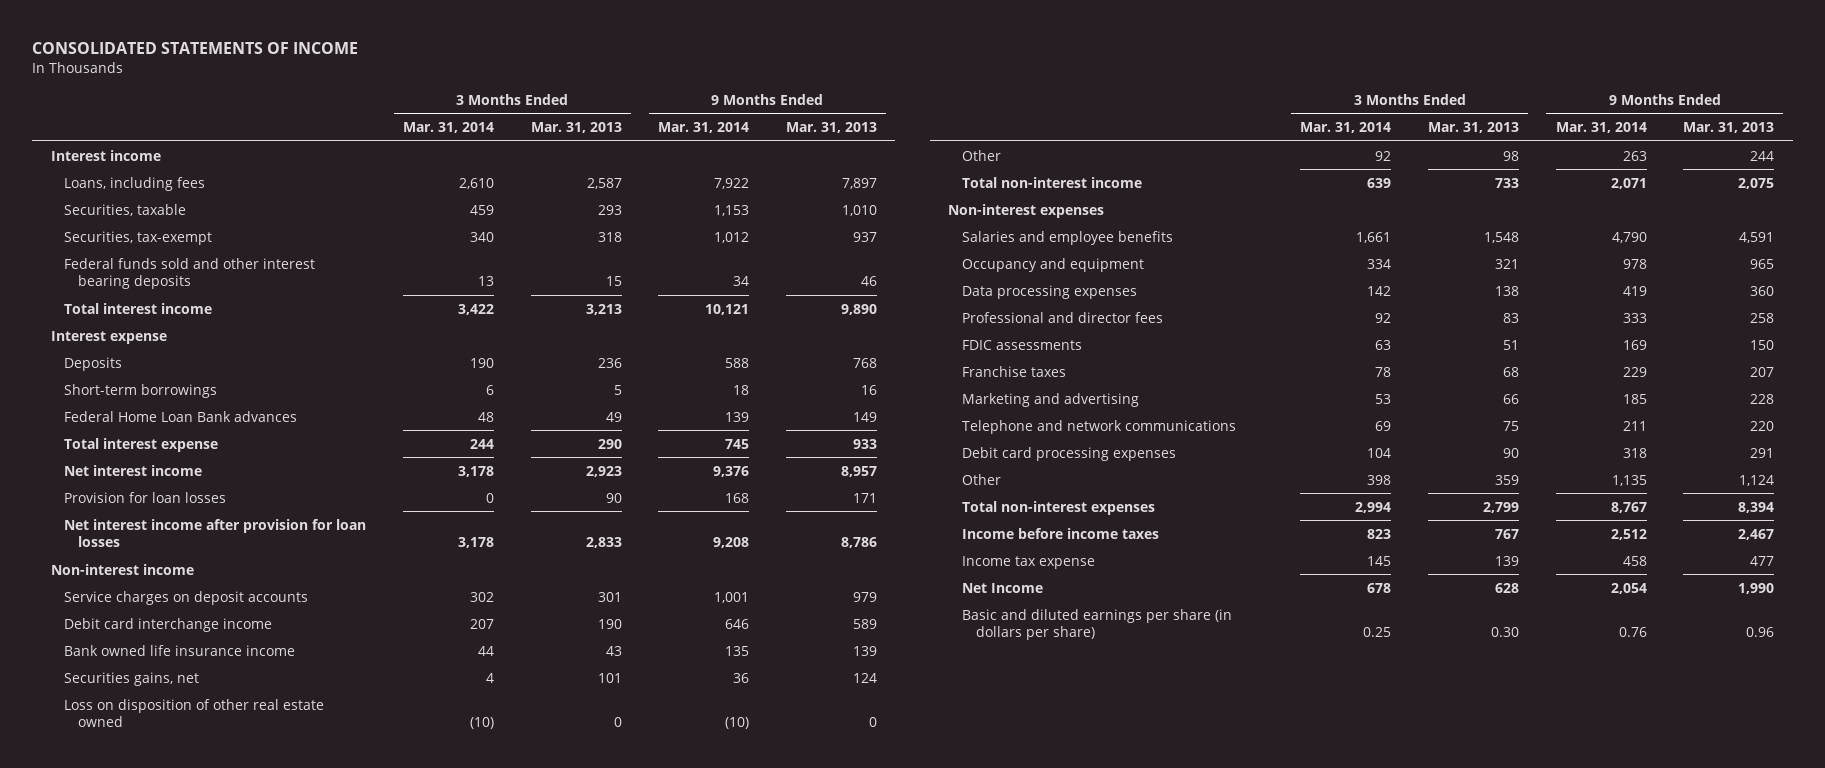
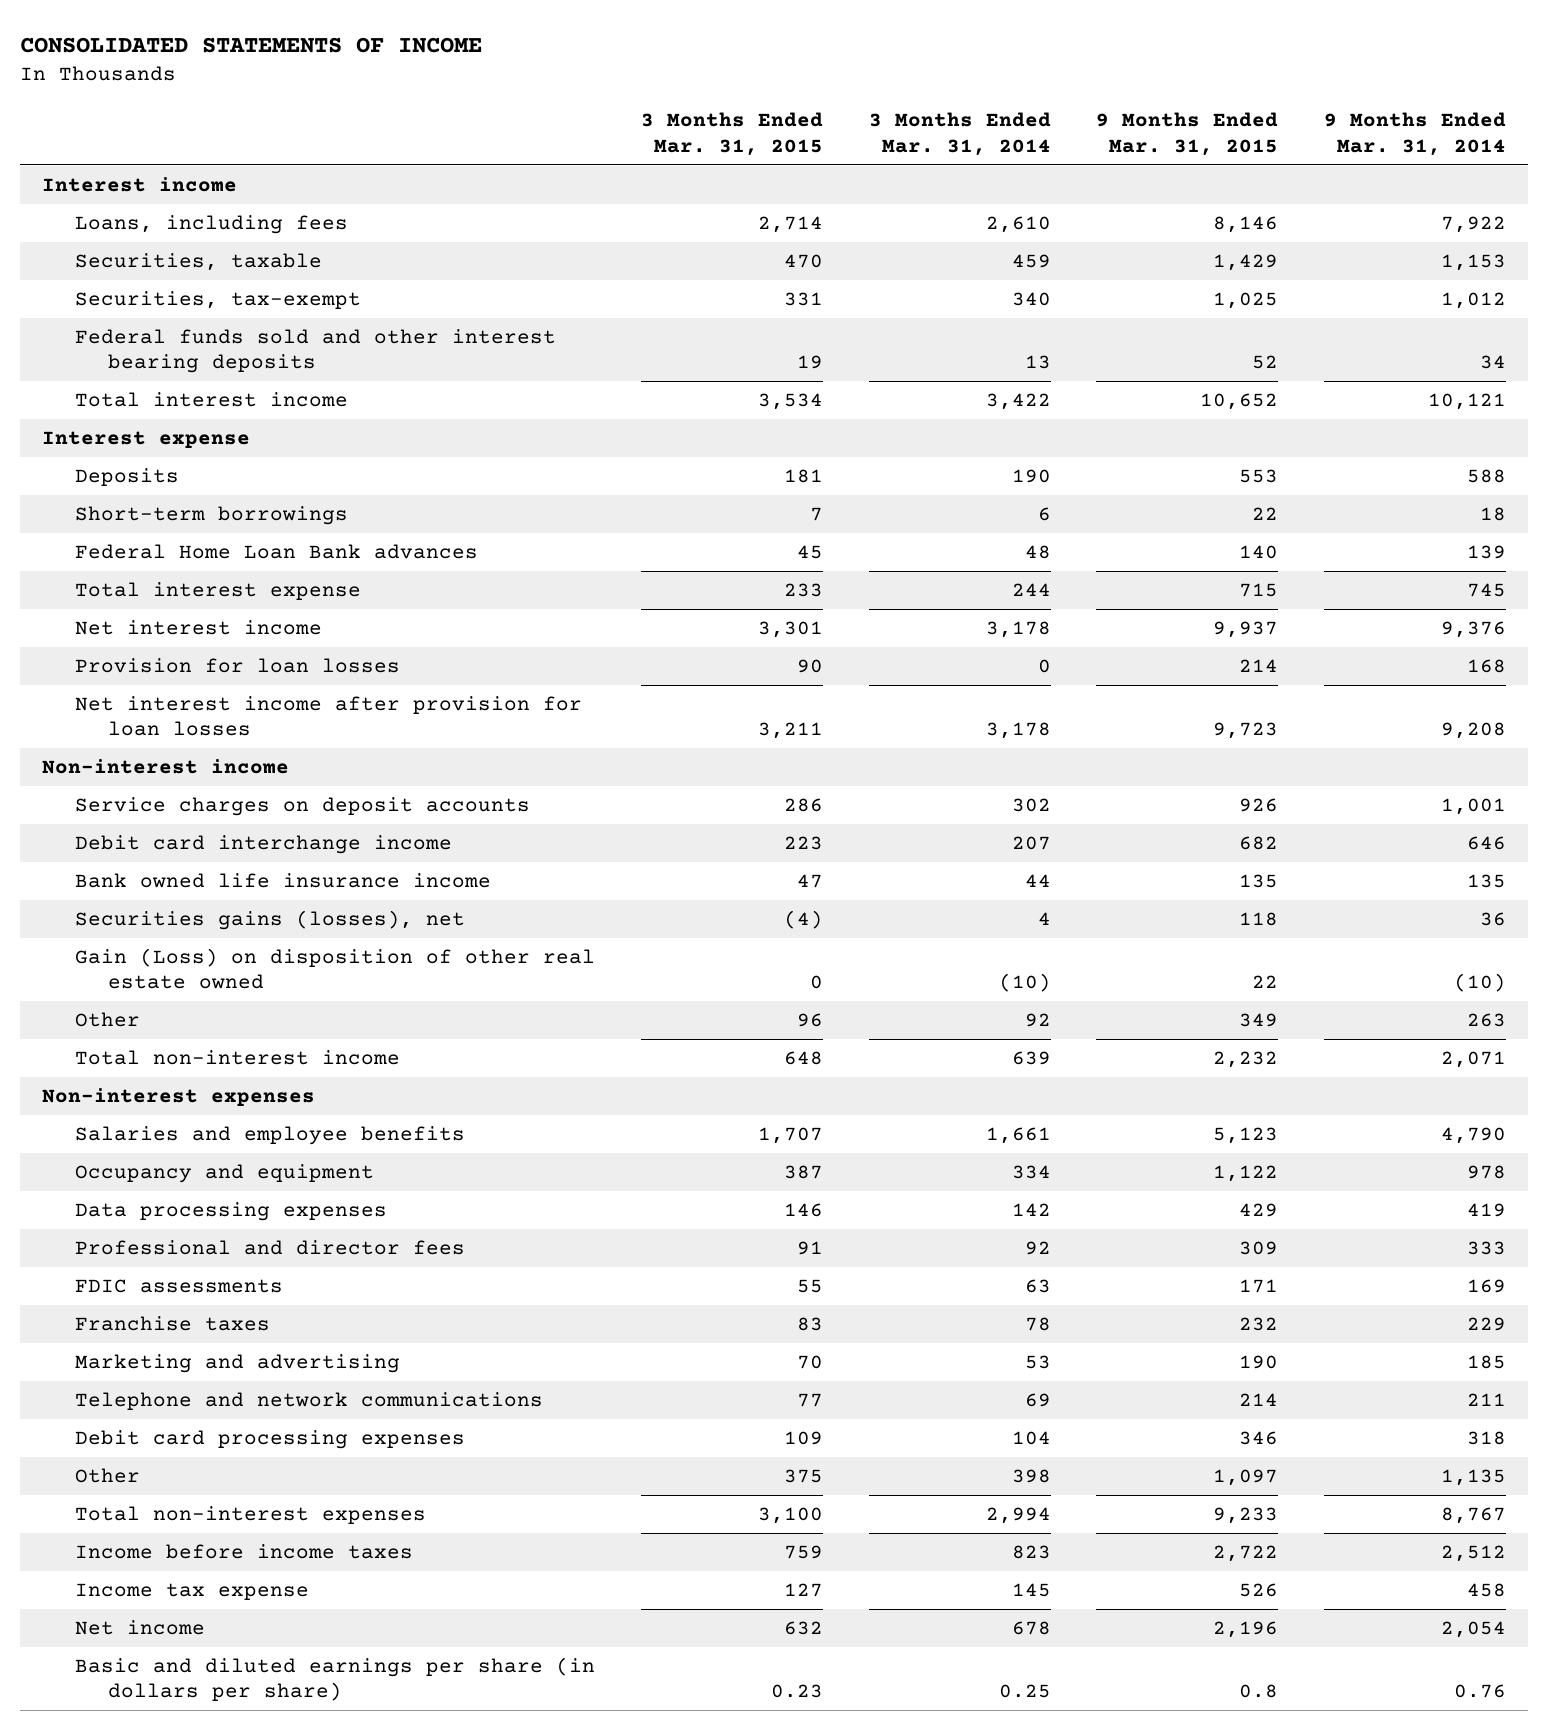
[530,122,622,134] Mar. 31, 2013 -> none
[785,122,877,134] Mar. 31, 2013 -> none
none -> [640,112,823,156] 3 Months Ended Mar. 31, 2015
none -> [1096,112,1279,156] 9 Months Ended Mar. 31, 2015
[64,671,200,686] Securities gains, net -> [75,910,466,931] Securities gains (losses), net
[64,698,325,728] Loss on disposition of other real estate owned -> [75,948,596,990] Gain (Loss) on disposition of other real estate owned
[961,582,1043,593] Net Income -> [75,1620,206,1636] Net income

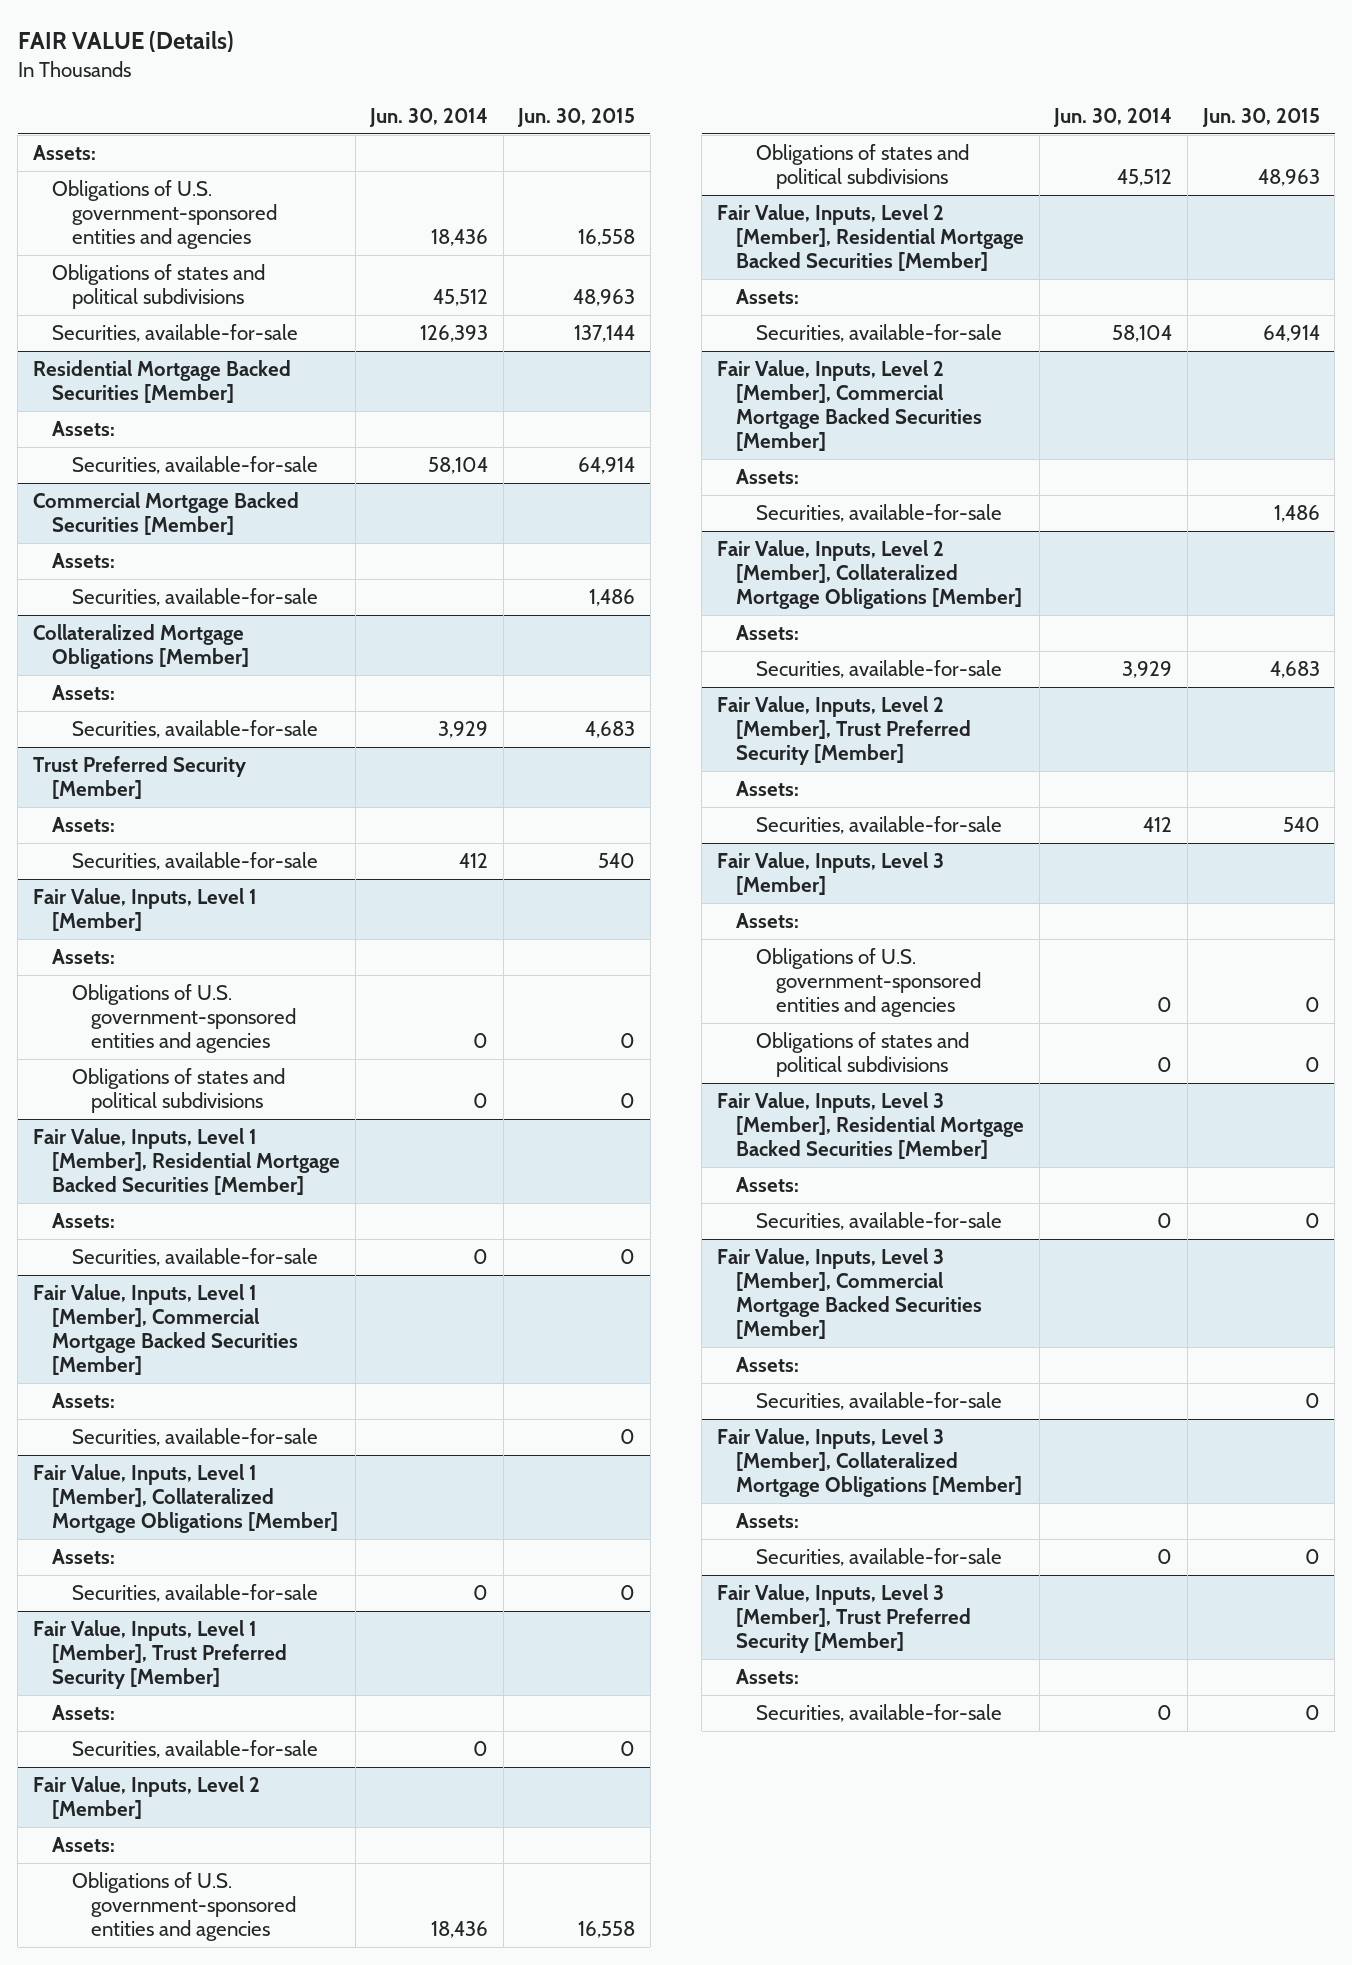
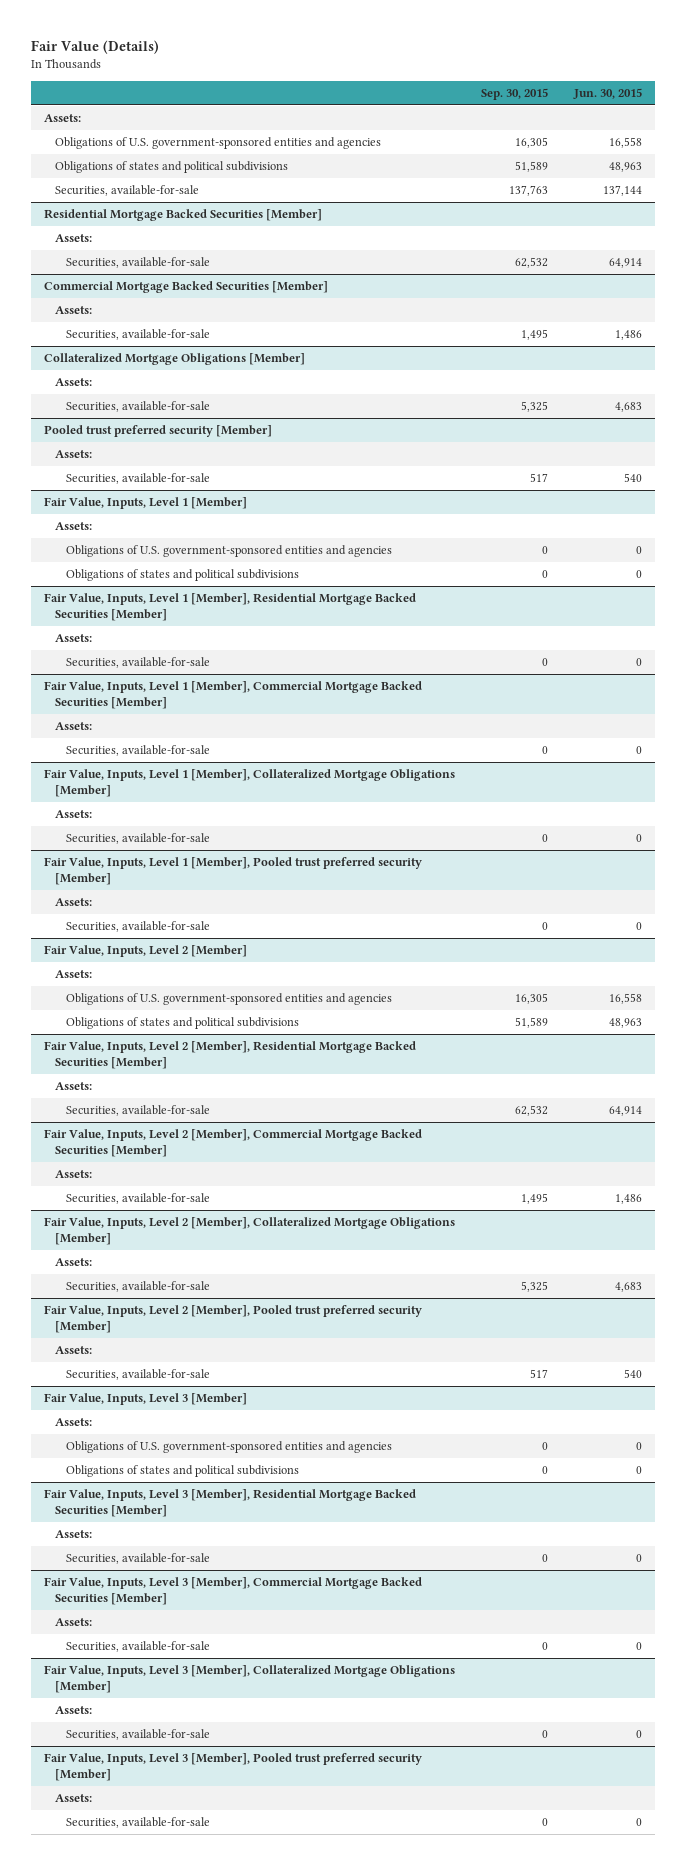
[17,31,234,53] FAIR VALUE (Details) -> [31,39,160,54] Fair Value (Details)
[369,107,489,127] Jun. 30, 2014 -> none
none -> [480,87,548,100] Sep. 30, 2015
[32,756,246,800] Trust Preferred Security [Member] -> [43,425,272,438] Pooled trust preferred security [Member]
[32,1620,288,1690] Fair Value, Inputs, Level 1 [Member], Trust Preferred Security [Member] -> [43,857,422,885] Fair Value, Inputs, Level 1 [Member], Pooled trust preferred security [Member]
[716,696,972,766] Fair Value, Inputs, Level 2 [Member], Trust Preferred Security [Member] -> [43,1305,422,1333] Fair Value, Inputs, Level 2 [Member], Pooled trust preferred security [Member]
[716,1584,972,1654] Fair Value, Inputs, Level 3 [Member], Trust Preferred Security [Member] -> [43,1753,422,1781] Fair Value, Inputs, Level 3 [Member], Pooled trust preferred security [Member]

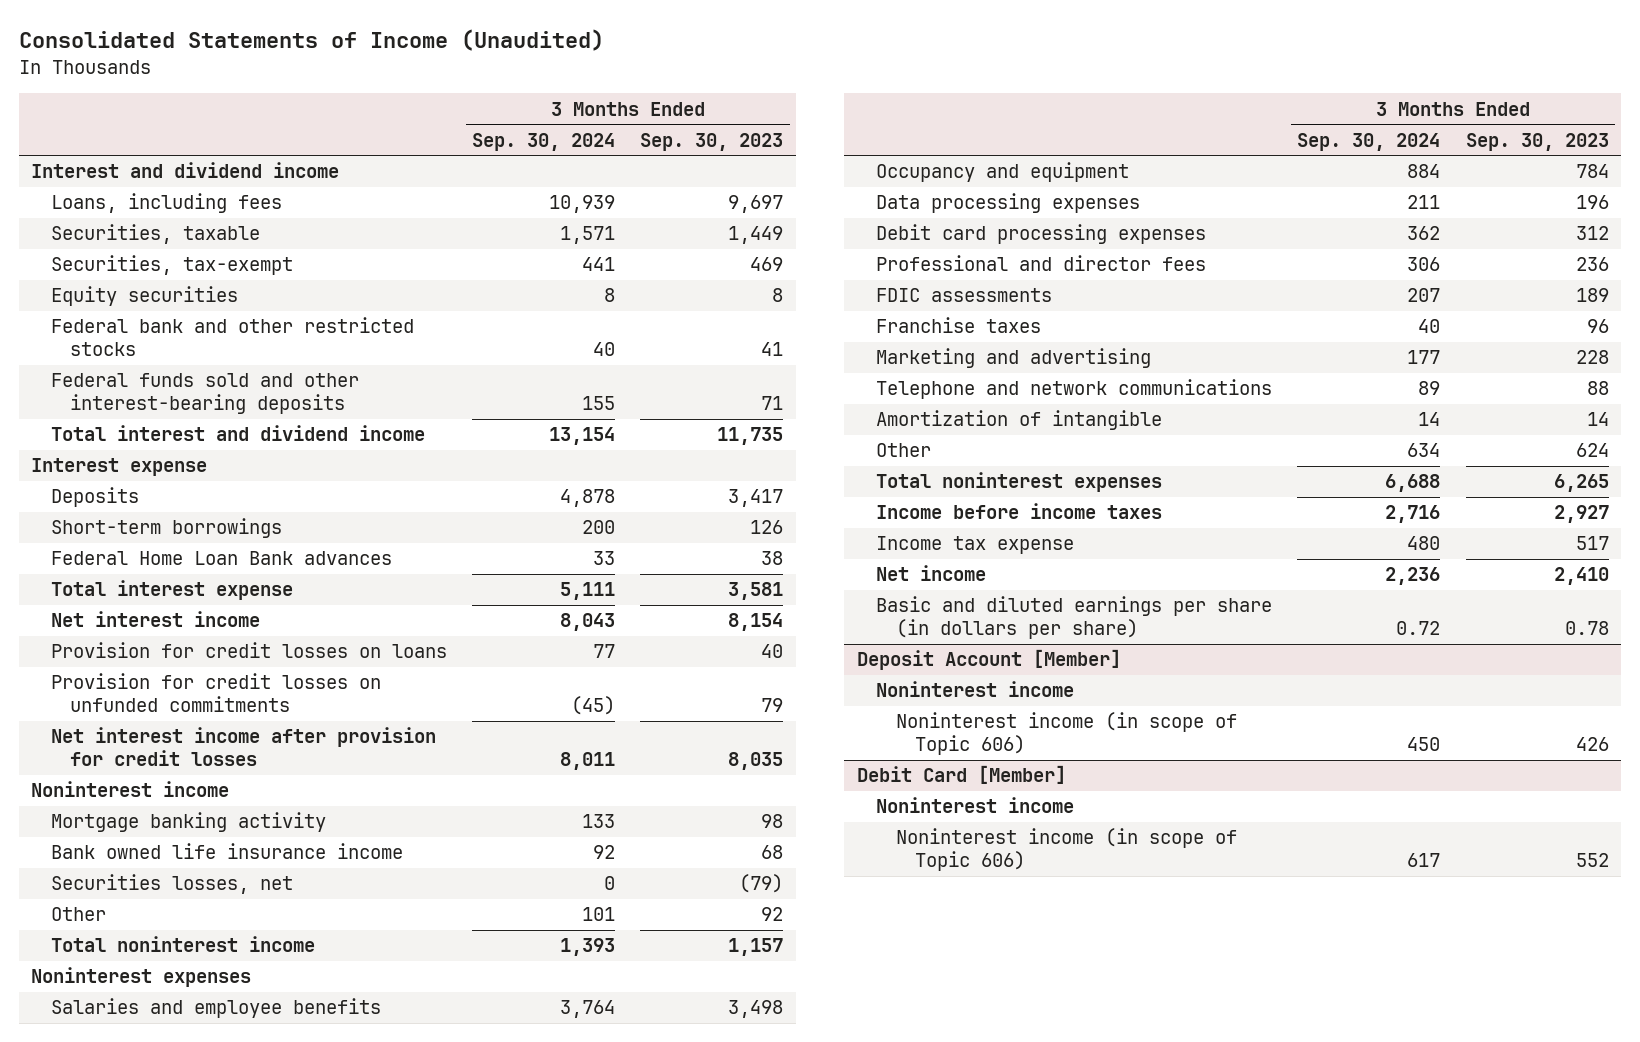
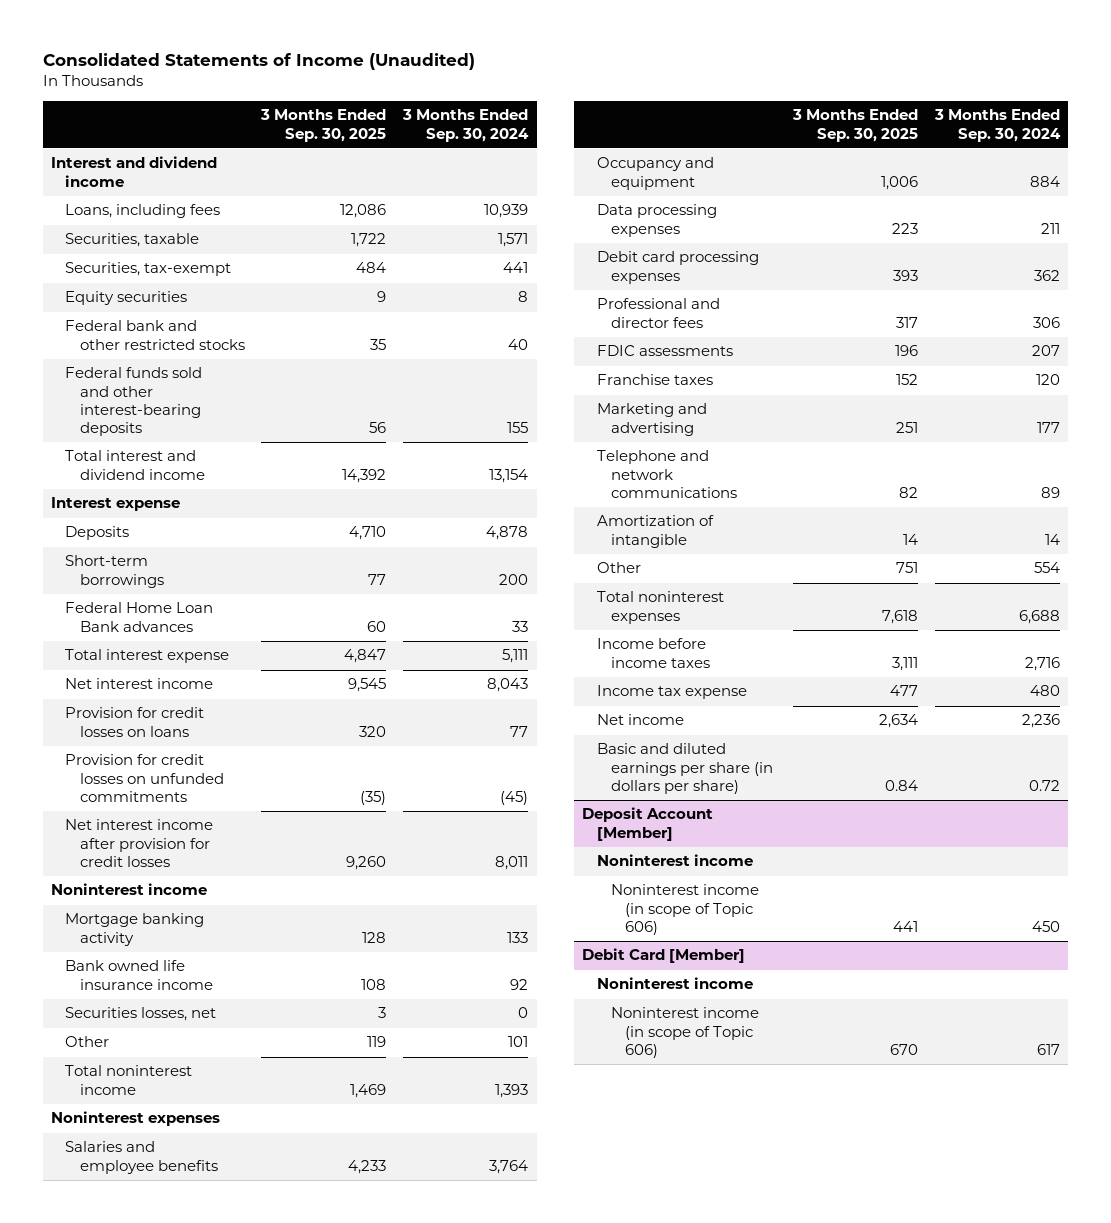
[640,132,784,151] Sep. 30, 2023 -> none
none -> [260,109,387,142] 3 Months Ended Sep. 30, 2025
[1418,319,1441,334] 40 -> [1035,374,1060,386] 120
[1407,443,1441,458] 634 -> [1033,562,1060,574] 554

